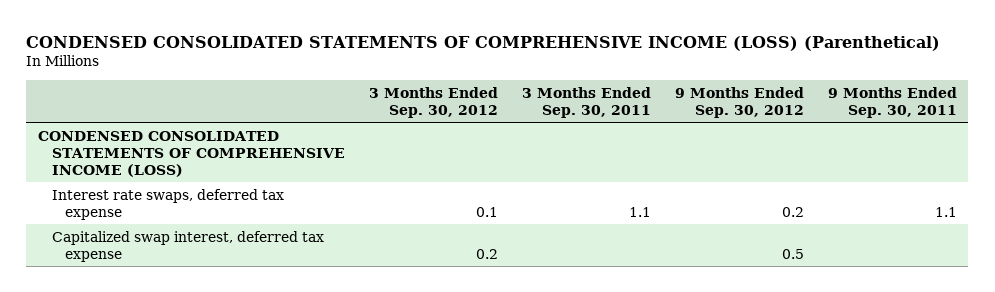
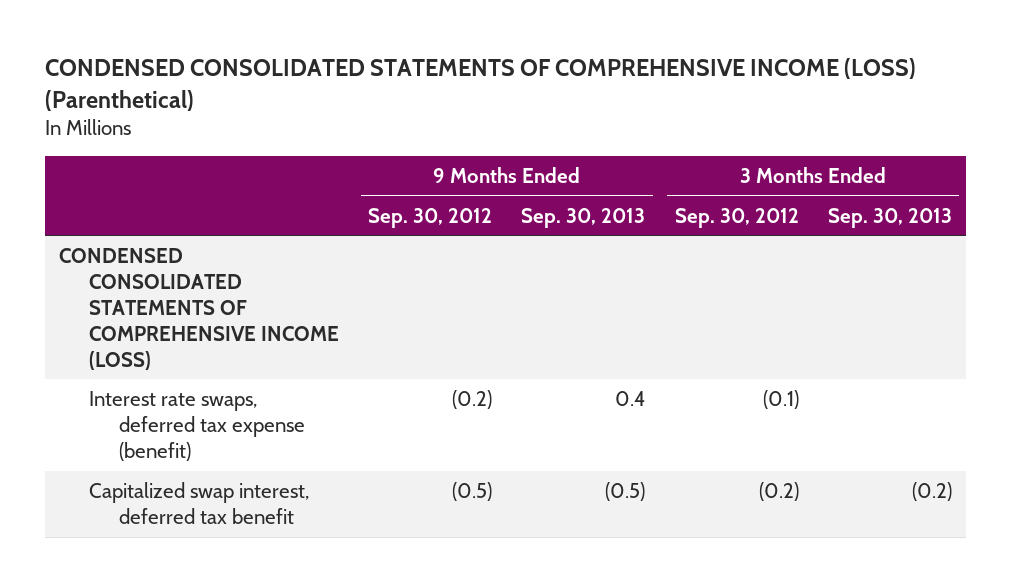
[521,86,651,118] 3 Months Ended Sep. 30, 2011 -> none
[827,86,957,118] 9 Months Ended Sep. 30, 2011 -> none
none -> [521,207,646,228] Sep. 30, 2013
none -> [827,207,952,228] Sep. 30, 2013
[51,188,284,220] Interest rate swaps, deferred tax expense -> [89,391,305,461] Interest rate swaps, deferred tax expense (benefit)
[475,206,498,217] 0.1 -> [762,390,799,410] (0.1)
[781,206,804,217] 0.2 -> [452,390,493,410] (0.2)
[51,230,324,262] Capitalized swap interest, deferred tax expense -> [89,482,310,524] Capitalized swap interest, deferred tax benefit
[475,248,498,259] 0.2 -> [758,482,799,502] (0.2)
[781,248,804,259] 0.5 -> [452,482,493,502] (0.5)

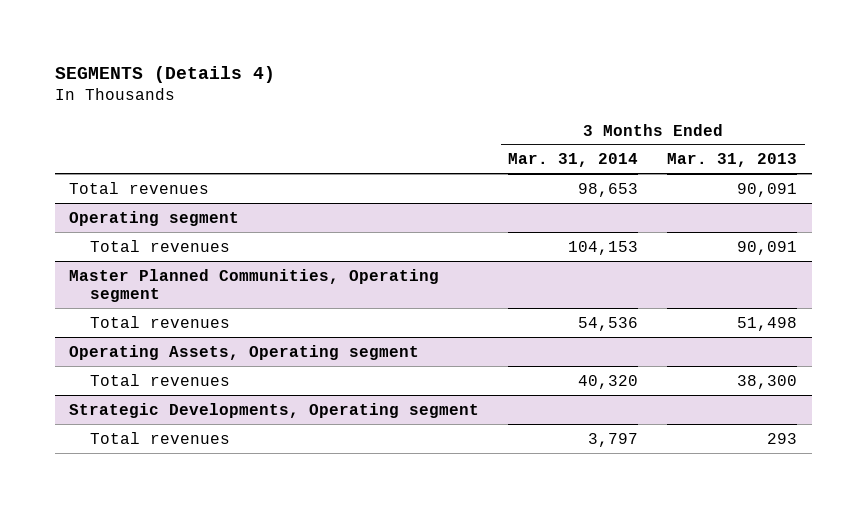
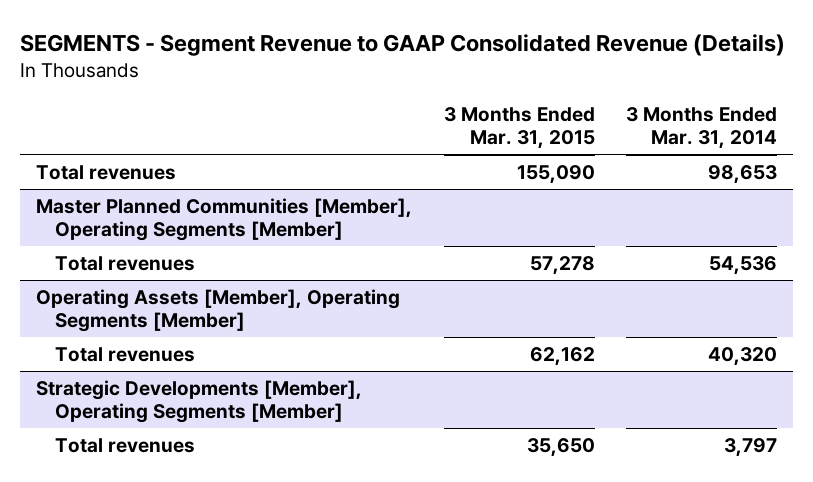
[54,66,275,84] SEGMENTS (Details 4) -> [19,33,785,56] SEGMENTS - Segment Revenue to GAAP Consolidated Revenue (Details)
[667,153,798,168] Mar. 31, 2013 -> none
none -> [443,106,595,150] 3 Months Ended Mar. 31, 2015
[69,210,240,226] Operating segment -> none
[89,239,230,252] Total revenues -> none
[69,268,440,303] Master Planned Communities, Operating segment -> [35,197,412,242] Master Planned Communities [Member], Operating Segments [Member]
[69,344,420,360] Operating Assets, Operating segment -> [35,288,400,333] Operating Assets [Member], Operating Segments [Member]
[69,402,480,418] Strategic Developments, Operating segment -> [35,379,362,424] Strategic Developments [Member], Operating Segments [Member]

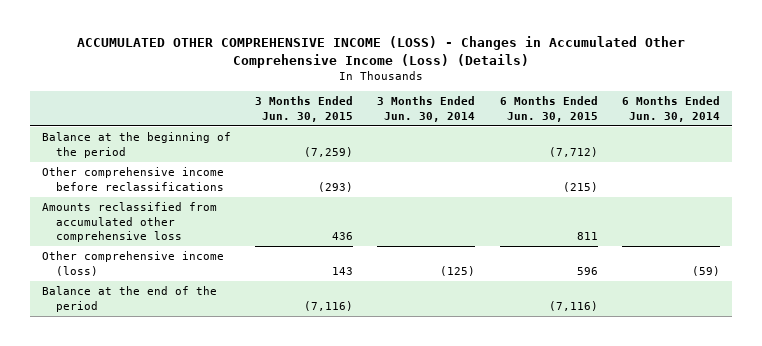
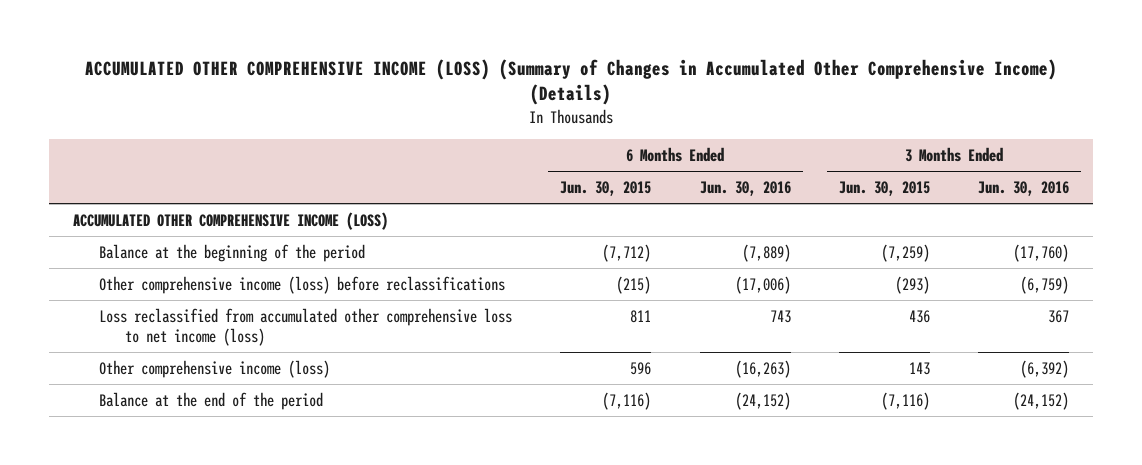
[76,36,685,68] ACCUMULATED OTHER COMPREHENSIVE INCOME (LOSS) - Changes in Accumulated Other Comprehensive Income (Loss) (Details) -> [85,58,1058,106] ACCUMULATED OTHER COMPREHENSIVE INCOME (LOSS) (Summary of Changes in Accumulated Other Comprehensive Income) (Details)
[377,96,476,122] 3 Months Ended Jun. 30, 2014 -> none
[622,96,721,122] 6 Months Ended Jun. 30, 2014 -> none
none -> [699,181,791,197] Jun. 30, 2016
none -> [978,181,1070,197] Jun. 30, 2016
none -> [73,211,389,230] ACCUMULATED OTHER COMPREHENSIVE INCOME (LOSS)
[41,167,225,191] Other comprehensive income before reclassifications -> [98,275,505,294] Other comprehensive income (loss) before reclassifications
[41,202,217,242] Amounts reclassified from accumulated other comprehensive loss -> [98,307,512,346] Loss reclassified from accumulated other comprehensive loss to net income (loss)

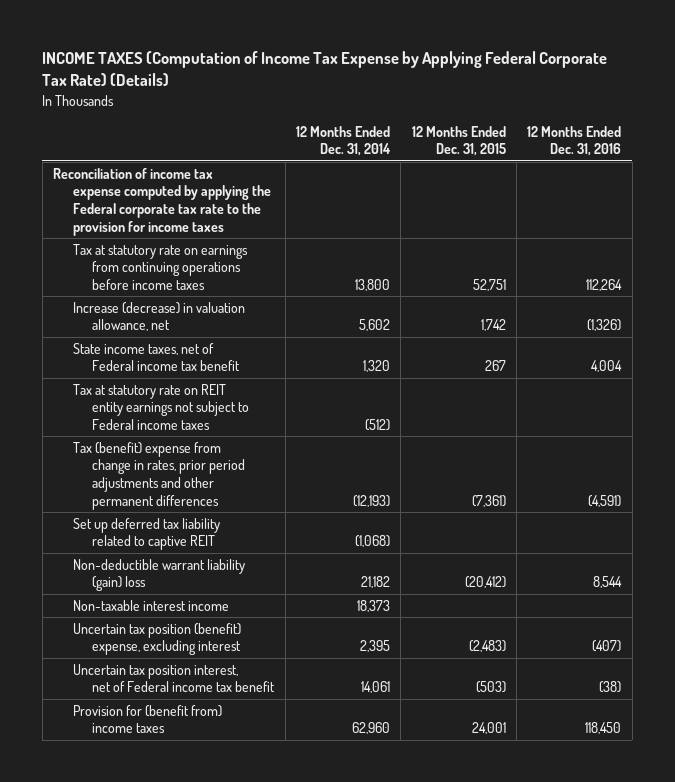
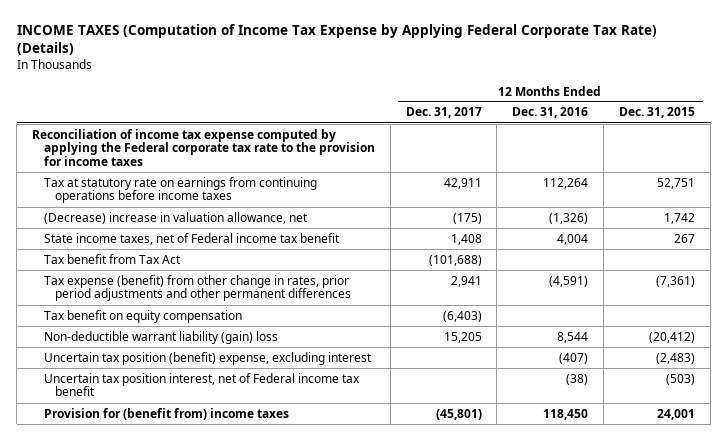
[295,125,391,157] 12 Months Ended Dec. 31, 2014 -> none
none -> [405,107,482,119] Dec. 31, 2017
[72,301,245,332] Increase (decrease) in valuation allowance, net -> [43,211,308,224] (Decrease) increase in valuation allowance, net
[72,383,250,431] Tax at statutory rate on REIT entity earnings not subject to Federal income taxes -> none
[72,517,220,551] Set up deferred tax liability related to captive REIT -> none
none -> [43,253,181,264] Tax benefit from Tax Act
[72,441,246,510] Tax (benefit) expense from change in rates, prior period adjustments and other permanent differences -> [43,274,351,302] Tax expense (benefit) from other change in rates, prior period adjustments and other permanent differences
none -> [43,309,242,323] Tax benefit on equity compensation
[72,599,229,611] Non-taxable interest income -> none

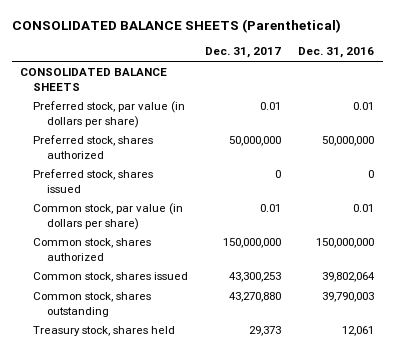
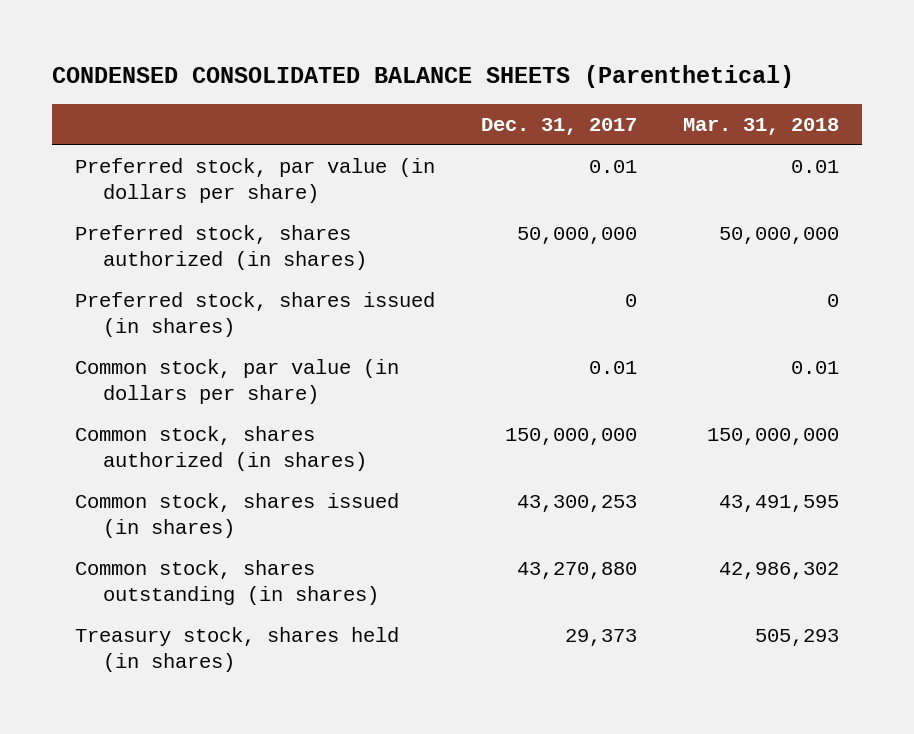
[11,18,341,33] CONSOLIDATED BALANCE SHEETS (Parenthetical) -> [51,65,794,89] CONDENSED CONSOLIDATED BALANCE SHEETS (Parenthetical)
[298,47,375,59] Dec. 31, 2016 -> none
none -> [683,118,840,136] Mar. 31, 2018
[20,68,168,91] CONSOLIDATED BALANCE SHEETS -> none
[33,135,154,159] Preferred stock, shares authorized -> [74,225,368,270] Preferred stock, shares authorized (in shares)
[33,169,154,193] Preferred stock, shares issued -> [74,292,435,337] Preferred stock, shares issued (in shares)
[33,238,152,261] Common stock, shares authorized -> [74,426,368,471] Common stock, shares authorized (in shares)
[33,272,189,283] Common stock, shares issued -> [74,493,399,538] Common stock, shares issued (in shares)
[33,292,152,317] Common stock, shares outstanding -> [74,560,380,605] Common stock, shares outstanding (in shares)
[33,326,176,337] Treasury stock, shares held -> [74,627,399,672] Treasury stock, shares held (in shares)

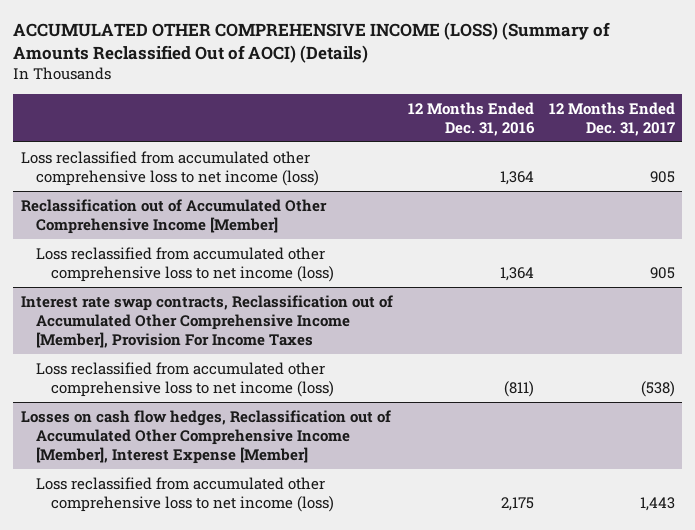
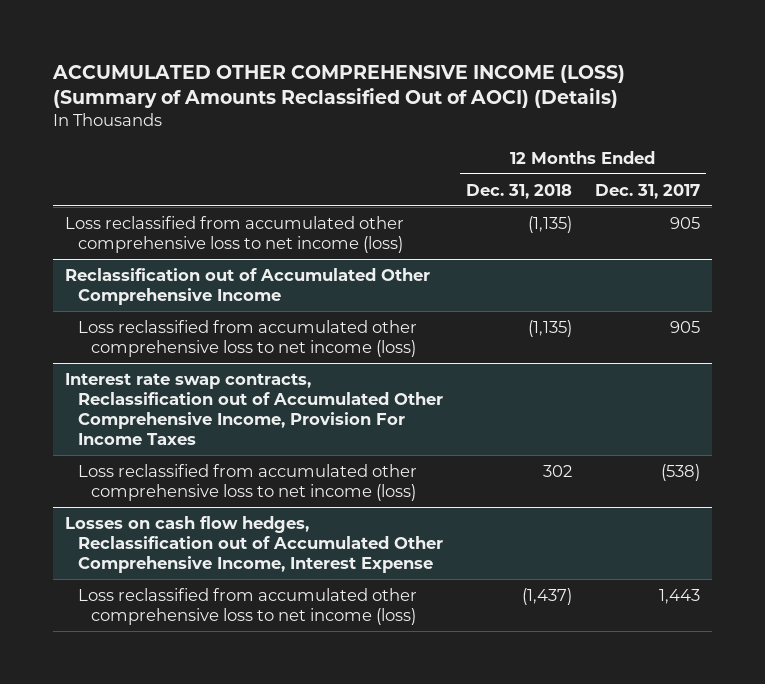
[407,101,535,136] 12 Months Ended Dec. 31, 2016 -> none
none -> [465,183,572,199] Dec. 31, 2018
[20,198,327,234] Reclassification out of Accumulated Other Comprehensive Income [Member] -> [64,267,430,305] Reclassification out of Accumulated Other Comprehensive Income
[20,294,393,348] Interest rate swap contracts, Reclassification out of Accumulated Other Comprehensive Income [Member], Provision For Income Taxes -> [64,372,443,445] Interest rate swap contracts, Reclassification out of Accumulated Other Comprehensive Income, Provision For Income Taxes
[20,409,391,464] Losses on cash flow hedges, Reclassification out of Accumulated Other Comprehensive Income [Member], Interest Expense [Member] -> [64,515,443,573] Losses on cash flow hedges, Reclassification out of Accumulated Other Comprehensive Income, Interest Expense

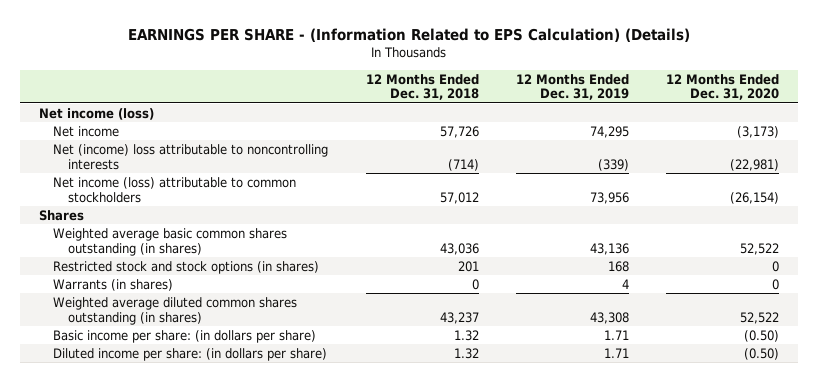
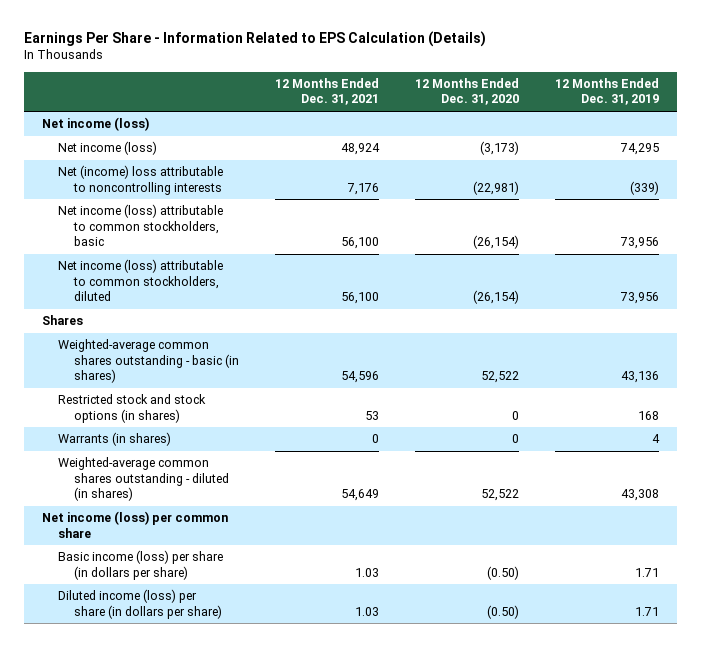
[127,27,690,42] EARNINGS PER SHARE - (Information Related to EPS Calculation) (Details) -> [23,30,486,47] Earnings Per Share - Information Related to EPS Calculation (Details)
[365,73,479,101] 12 Months Ended Dec. 31, 2018 -> none
none -> [274,78,379,106] 12 Months Ended Dec. 31, 2021
[53,125,120,137] Net income -> [57,141,157,156] Net income (loss)
[53,176,297,203] Net income (loss) attributable to common stockholders -> [57,204,223,246] Net income (loss) attributable to common stockholders, basic
none -> [57,259,223,301] Net income (loss) attributable to common stockholders, diluted
[53,227,288,256] Weighted average basic common shares outstanding (in shares) -> [57,339,239,383] Weighted-average common shares outstanding - basic (in shares)
[53,296,298,325] Weighted average diluted common shares outstanding (in shares) -> [57,457,229,501] Weighted-average common shares outstanding - diluted (in shares)
none -> [41,511,228,538] Net income (loss) per common share
[53,329,317,343] Basic income per share: (in dollars per share) -> [57,550,223,580] Basic income (loss) per share (in dollars per share)
[53,347,328,361] Diluted income per share: (in dollars per share) -> [57,589,222,619] Diluted income (loss) per share (in dollars per share)

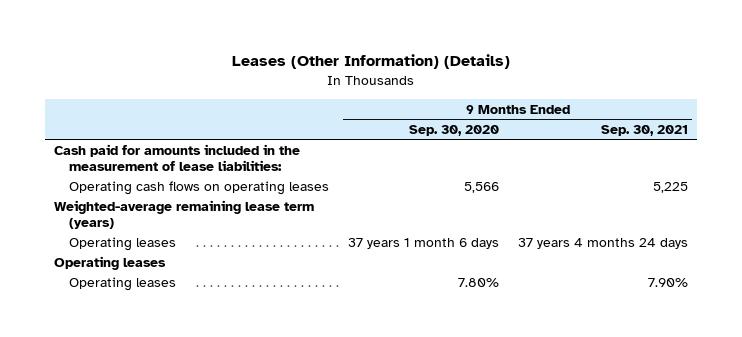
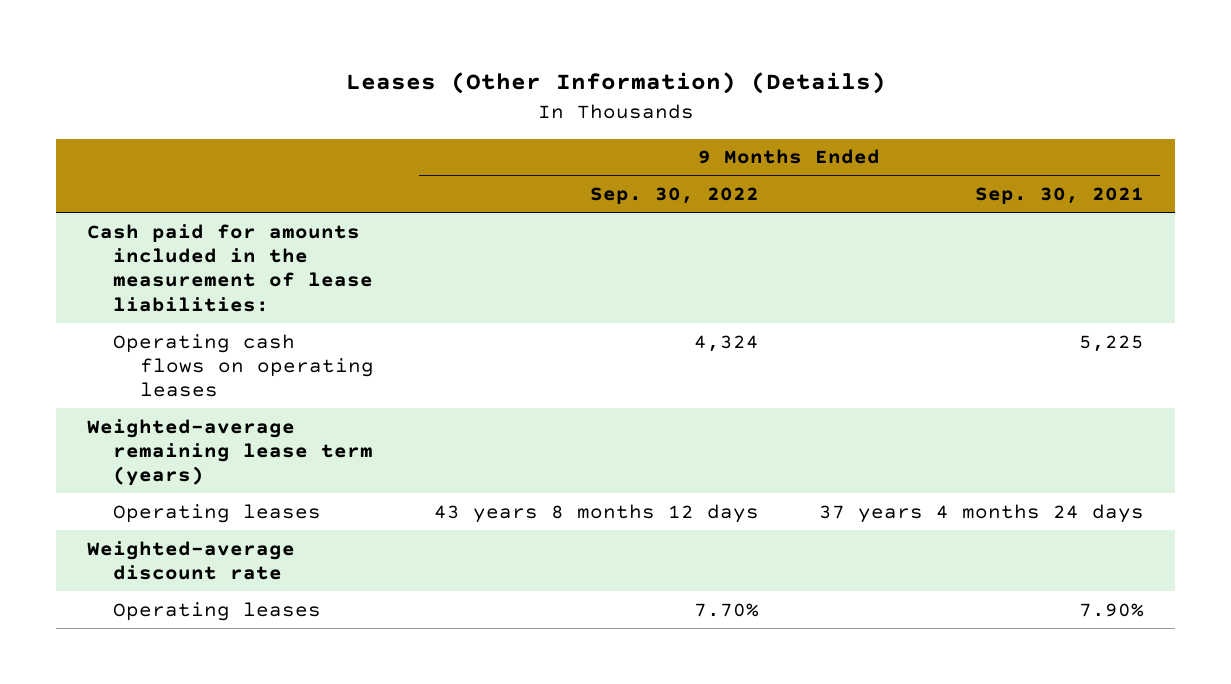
[409,124,500,136] Sep. 30, 2020 -> none
none -> [590,187,760,205] Sep. 30, 2022
[54,255,167,270] Operating leases -> [86,540,295,580] Weighted-average discount rate

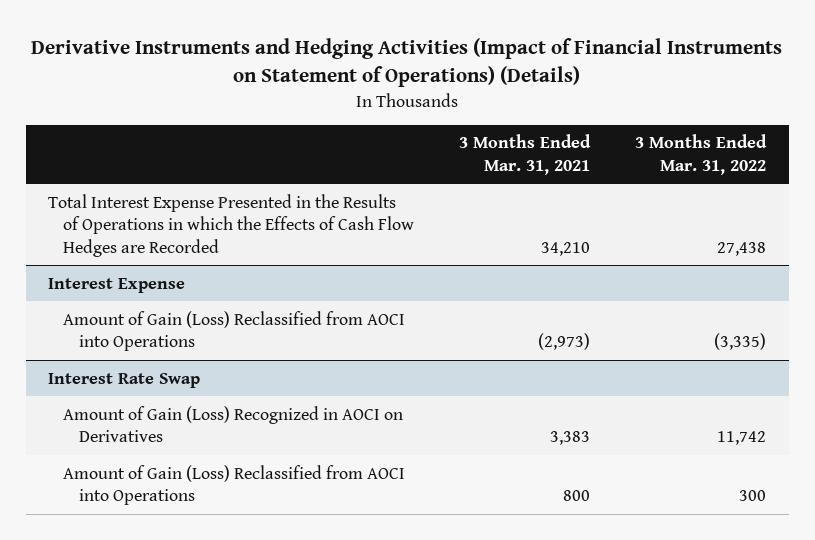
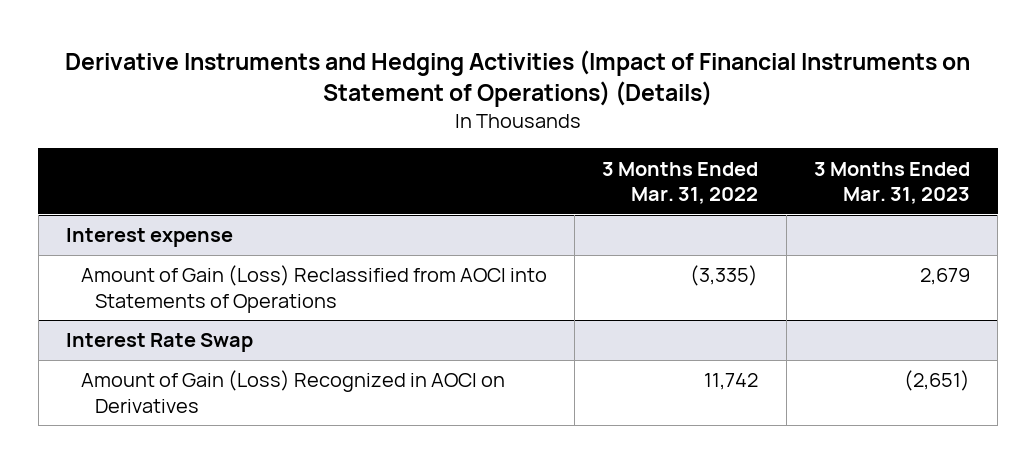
[459,134,592,176] 3 Months Ended Mar. 31, 2021 -> none
none -> [813,161,970,205] 3 Months Ended Mar. 31, 2023
[48,193,415,257] Total Interest Expense Presented in the Results of Operations in which the Effects of Cash Flow Hedges are Recorded -> none
[48,277,186,293] Interest Expense -> [66,228,234,248] Interest expense
[63,310,406,352] Amount of Gain (Loss) Reclassified from AOCI into Operations -> [80,265,547,314] Amount of Gain (Loss) Reclassified from AOCI into Statements of Operations
[63,464,406,506] Amount of Gain (Loss) Reclassified from AOCI into Operations -> none

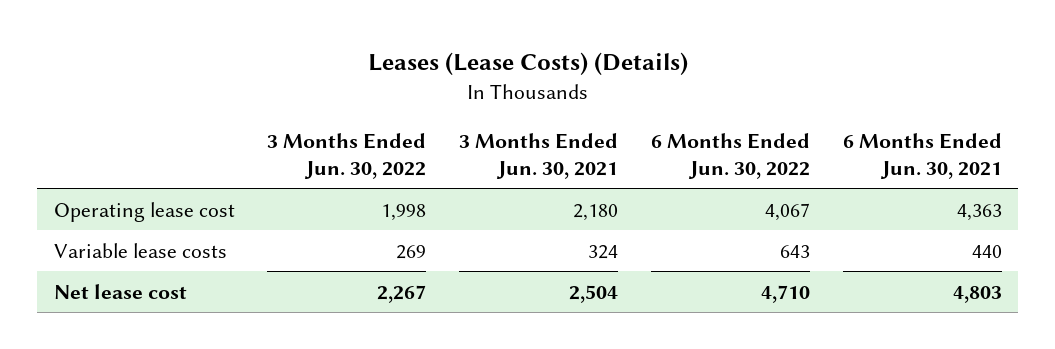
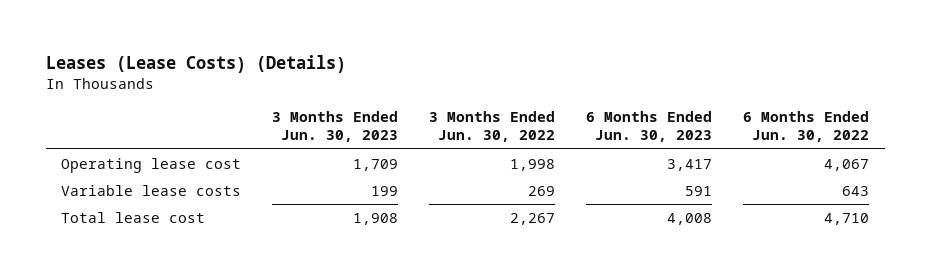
[459,133,619,179] 3 Months Ended Jun. 30, 2021 -> none
[842,133,1002,179] 6 Months Ended Jun. 30, 2021 -> none
none -> [272,111,399,143] 3 Months Ended Jun. 30, 2023
none -> [586,111,713,143] 6 Months Ended Jun. 30, 2023
[53,283,187,299] Net lease cost -> [61,211,206,223] Total lease cost

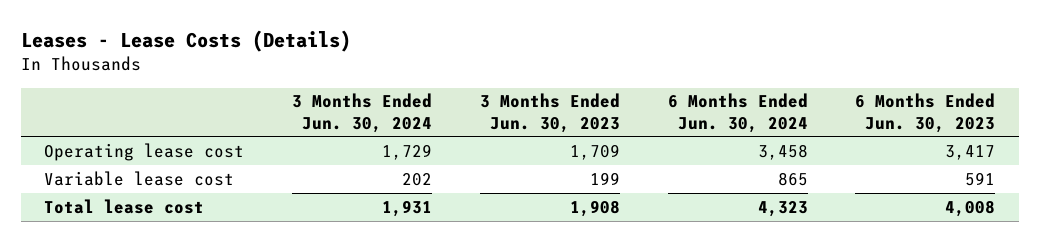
[46,54,347,73] Leases (Lease Costs) (Details) -> [20,30,351,53] Leases - Lease Costs (Details)
[429,111,556,143] 3 Months Ended Jun. 30, 2022 -> none
[743,111,870,143] 6 Months Ended Jun. 30, 2022 -> none
none -> [292,93,433,133] 3 Months Ended Jun. 30, 2024
none -> [667,93,808,133] 6 Months Ended Jun. 30, 2024
[61,184,242,196] Variable lease costs -> [44,170,235,186] Variable lease cost

